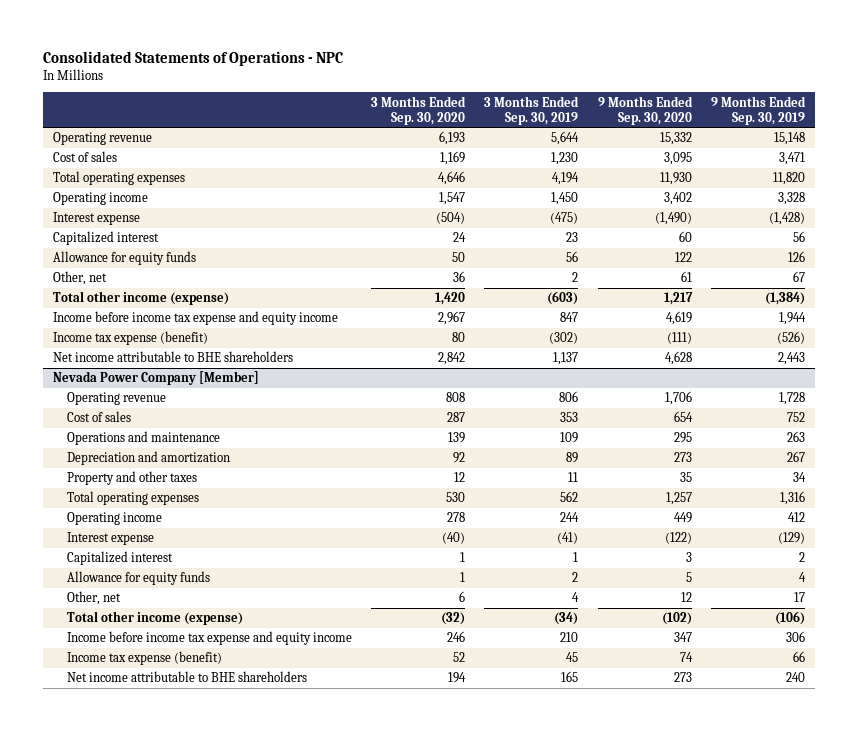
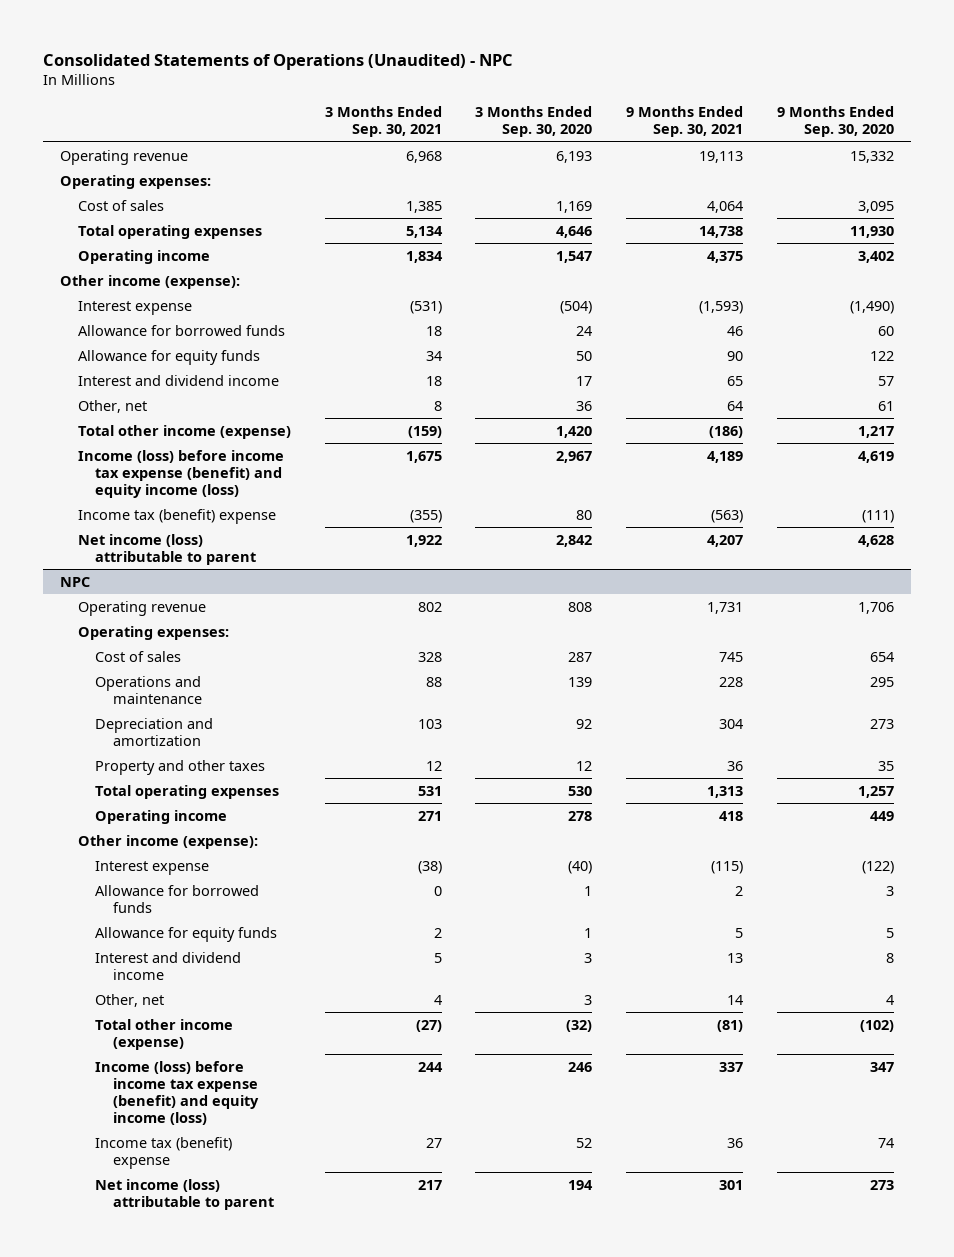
[43,50,344,66] Consolidated Statements of Operations - NPC -> [43,53,514,70] Consolidated Statements of Operations (Unaudited) - NPC
[484,95,580,125] 3 Months Ended Sep. 30, 2019 -> none
[711,95,807,125] 9 Months Ended Sep. 30, 2019 -> none
none -> [324,106,442,138] 3 Months Ended Sep. 30, 2021
none -> [626,106,744,138] 9 Months Ended Sep. 30, 2021
none -> [60,174,212,189] Operating expenses:
none -> [60,274,241,289] Other income (expense):
[52,231,159,246] Capitalized interest -> [77,324,285,336] Allowance for borrowed funds
none -> [77,374,279,386] Interest and dividend income
[52,311,338,326] Income before income tax expense and equity income -> [77,449,284,498] Income (loss) before income tax expense (benefit) and equity income (loss)
[52,331,208,346] Income tax expense (benefit) -> [77,508,276,524] Income tax (benefit) expense
[52,351,293,363] Net income attributable to BHE shareholders -> [77,533,257,565] Net income (loss) attributable to parent
[52,371,259,386] Nevada Power Company [Member] -> [60,576,91,587] NPC
none -> [77,625,229,640] Operating expenses:
none -> [77,834,258,849] Other income (expense):
[66,551,173,566] Capitalized interest -> none
none -> [95,884,260,913] Allowance for borrowed funds
none -> [95,951,242,980] Interest and dividend income
[458,591,465,603] 6 -> [584,994,593,1005] 3
[680,592,692,603] 12 -> [886,994,895,1005] 4
[66,631,352,646] Income before income tax expense and equity income -> [95,1060,260,1126] Income (loss) before income tax expense (benefit) and equity income (loss)
[66,651,222,666] Income tax expense (benefit) -> [95,1136,233,1169] Income tax (benefit) expense
[66,671,307,683] Net income attributable to BHE shareholders -> [95,1178,275,1210] Net income (loss) attributable to parent

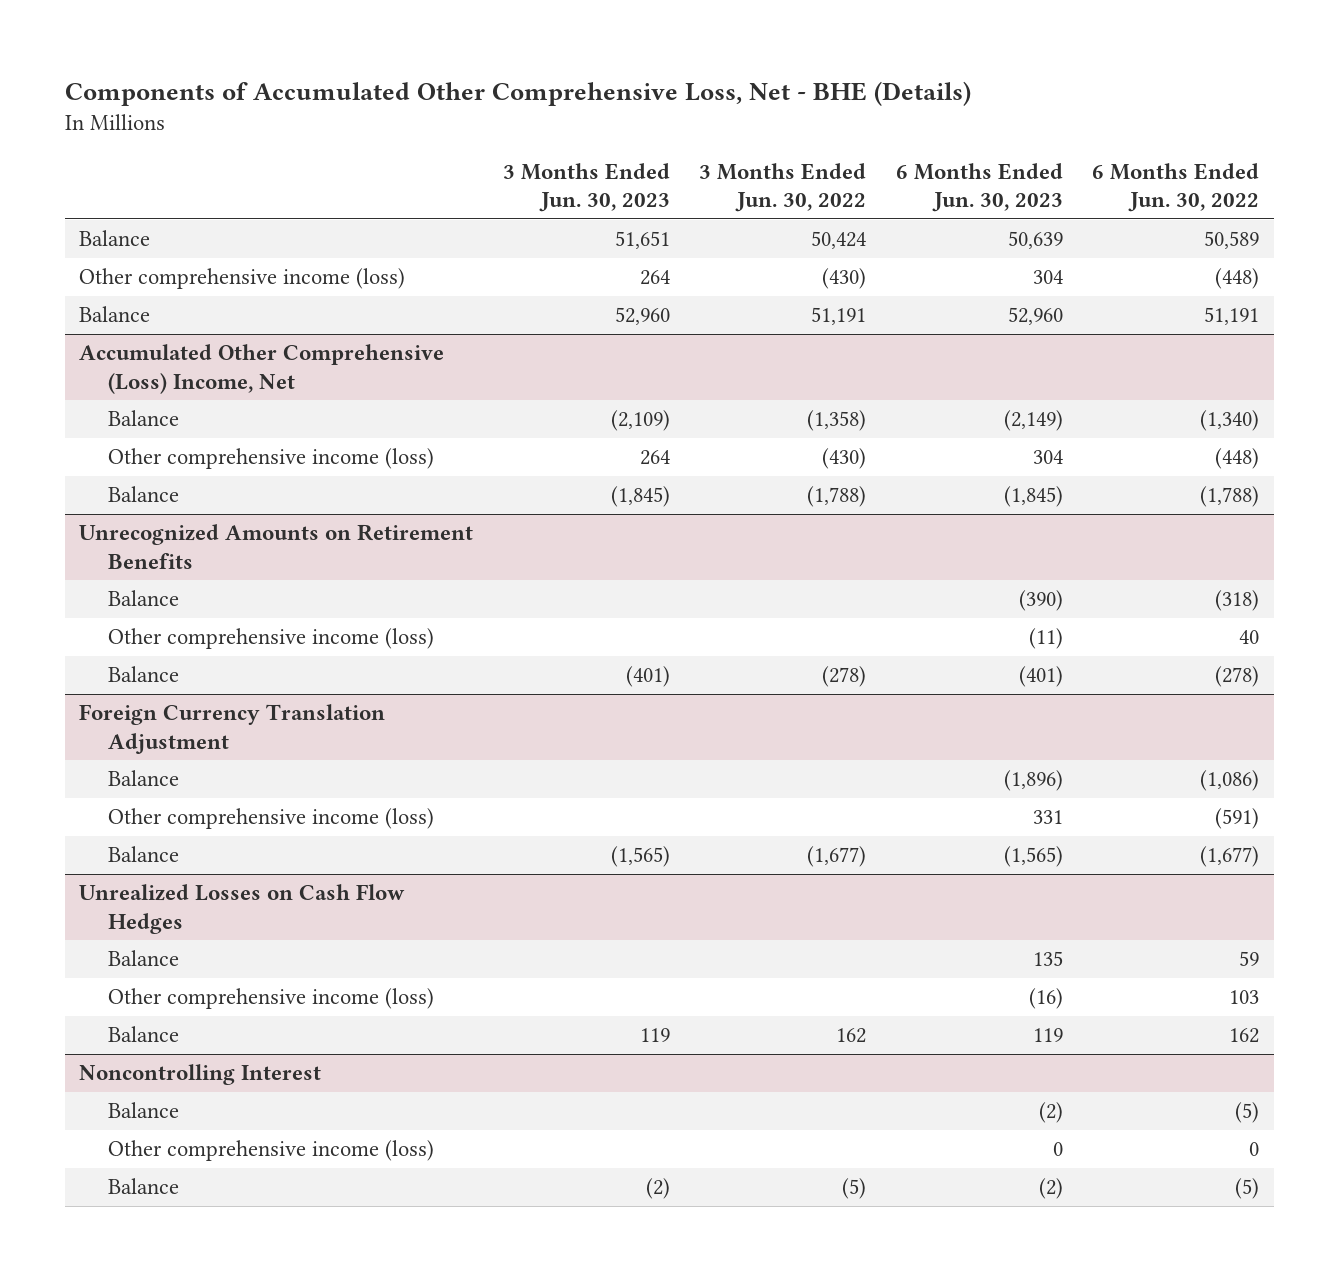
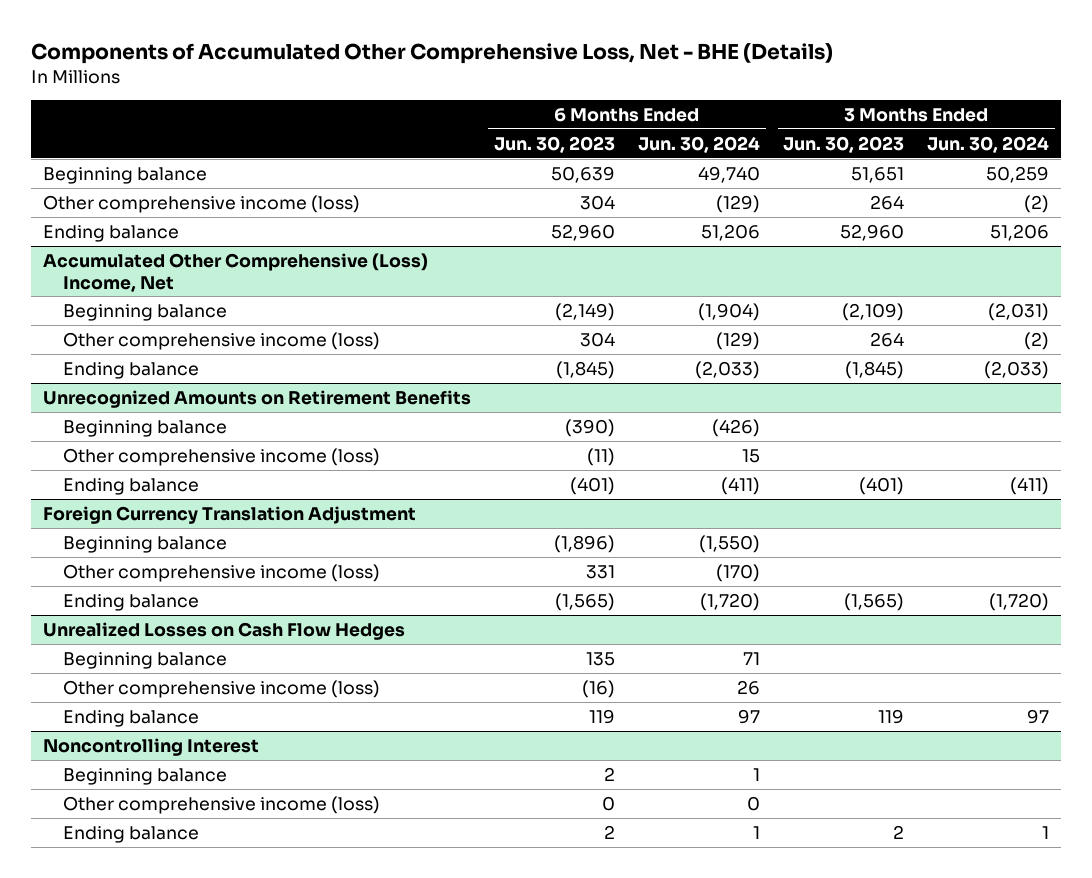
[699,162,867,213] 3 Months Ended Jun. 30, 2022 -> none
[1092,162,1260,213] 6 Months Ended Jun. 30, 2022 -> none
none -> [638,135,761,153] Jun. 30, 2024
none -> [927,135,1050,153] Jun. 30, 2024
[79,230,151,247] Balance -> [42,166,207,184] Beginning balance
[79,306,151,323] Balance -> [42,224,179,242] Ending balance
[107,410,179,427] Balance -> [62,303,227,321] Beginning balance
[107,486,179,503] Balance -> [62,361,199,379] Ending balance
[107,590,179,607] Balance -> [62,419,227,437] Beginning balance
[107,666,179,683] Balance -> [62,477,199,495] Ending balance
[107,770,179,787] Balance -> [62,535,227,553] Beginning balance
[107,846,179,863] Balance -> [62,593,199,611] Ending balance
[107,950,179,967] Balance -> [62,651,227,669] Beginning balance
[107,1026,179,1043] Balance -> [62,709,199,727] Ending balance
[107,1102,179,1119] Balance -> [62,767,227,785] Beginning balance
[1038,1102,1063,1124] (2) -> [603,766,615,781] 2
[107,1178,179,1195] Balance -> [62,825,199,843] Ending balance
[645,1178,670,1200] (2) -> [893,824,905,839] 2
[1038,1178,1063,1200] (2) -> [603,824,615,839] 2

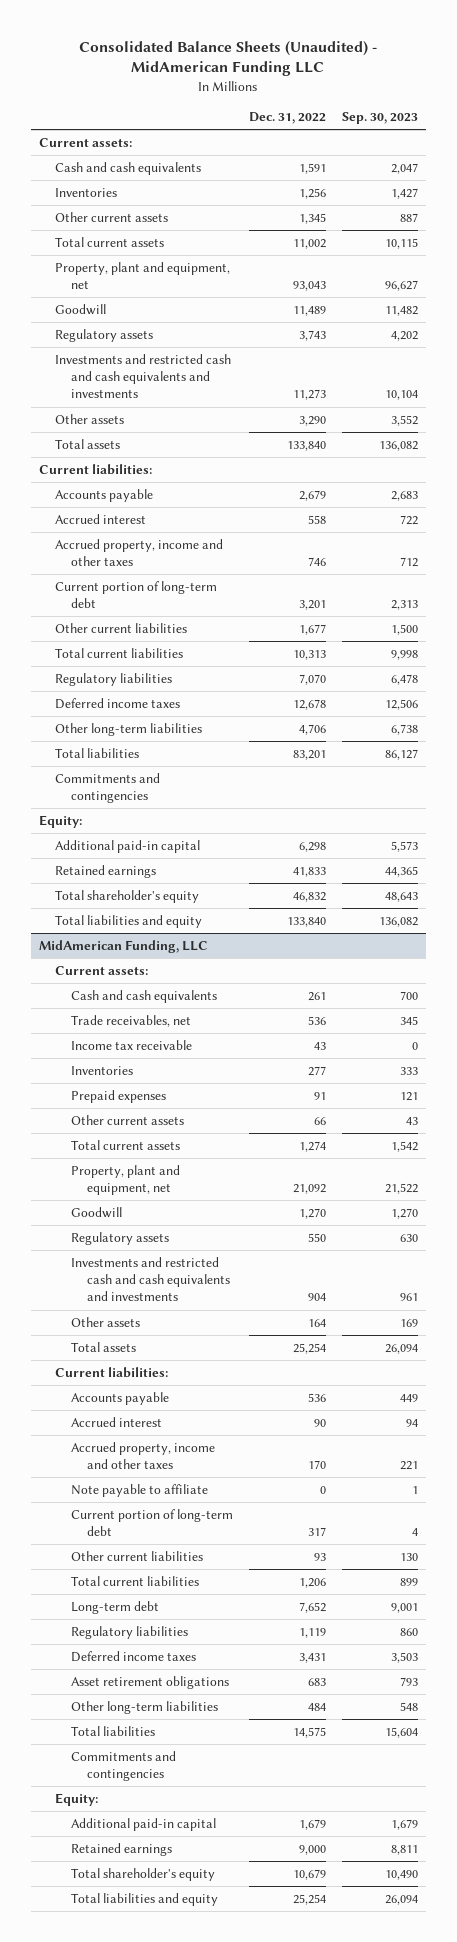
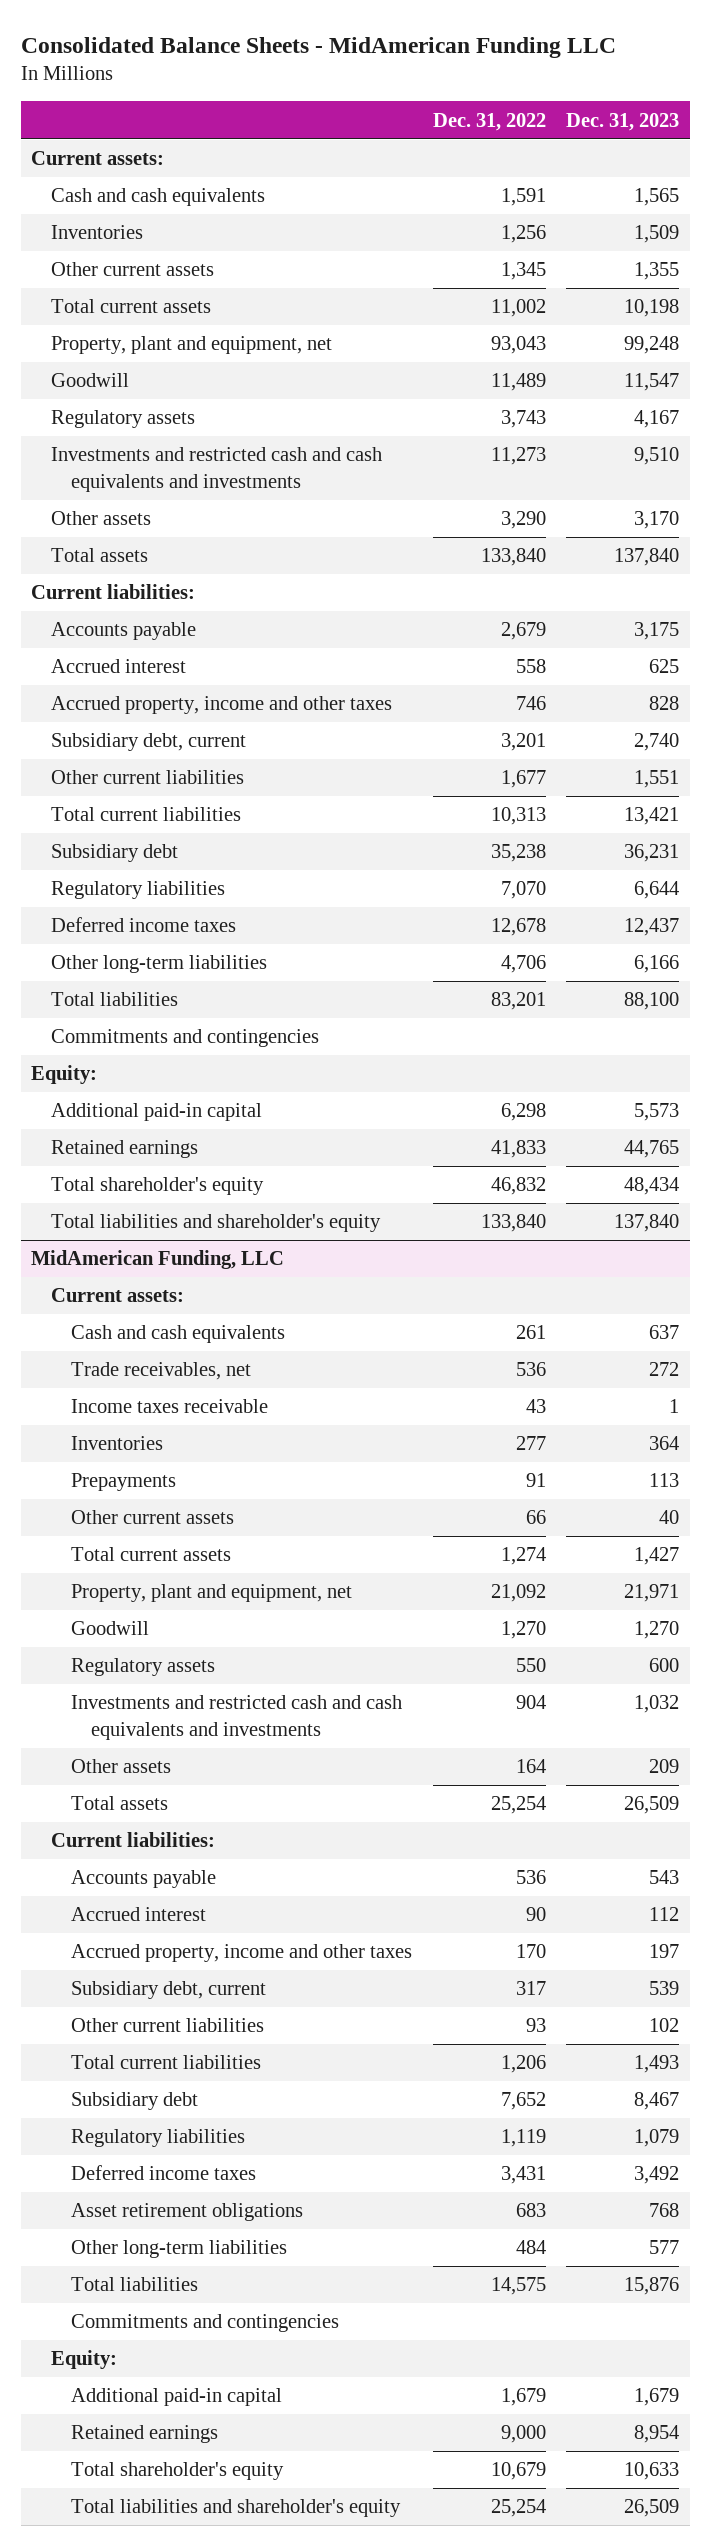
[79,40,378,77] Consolidated Balance Sheets (Unaudited) - MidAmerican Funding LLC -> [20,36,616,58] Consolidated Balance Sheets - MidAmerican Funding LLC
[341,112,418,125] Sep. 30, 2023 -> none
none -> [566,112,680,131] Dec. 31, 2023
[54,580,217,609] Current portion of long-term debt -> [50,733,246,752] Subsidiary debt, current
none -> [50,844,178,863] Subsidiary debt
[54,914,202,928] Total liabilities and equity -> [50,1214,381,1233] Total liabilities and shareholder's equity
[71,1039,193,1050] Income tax receivable -> [70,1399,268,1414] Income taxes receivable
[71,1089,167,1103] Prepaid expenses -> [70,1473,176,1492] Prepayments
[71,1483,209,1497] Note payable to affiliate -> none
[71,1508,234,1537] Current portion of long-term debt -> [70,1981,266,2000] Subsidiary debt, current
[71,1600,160,1614] Long-term debt -> [70,2092,198,2111] Subsidiary debt
[71,1892,219,1906] Total liabilities and equity -> [70,2499,401,2518] Total liabilities and shareholder's equity

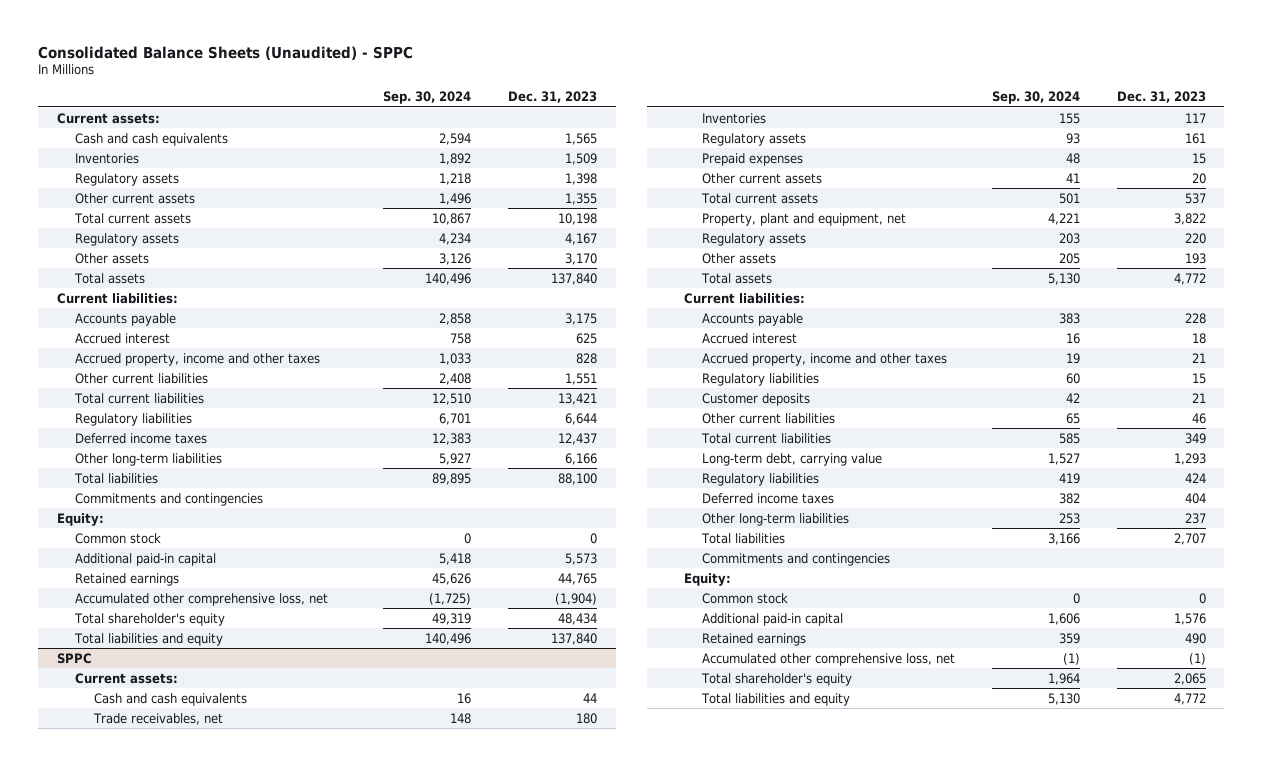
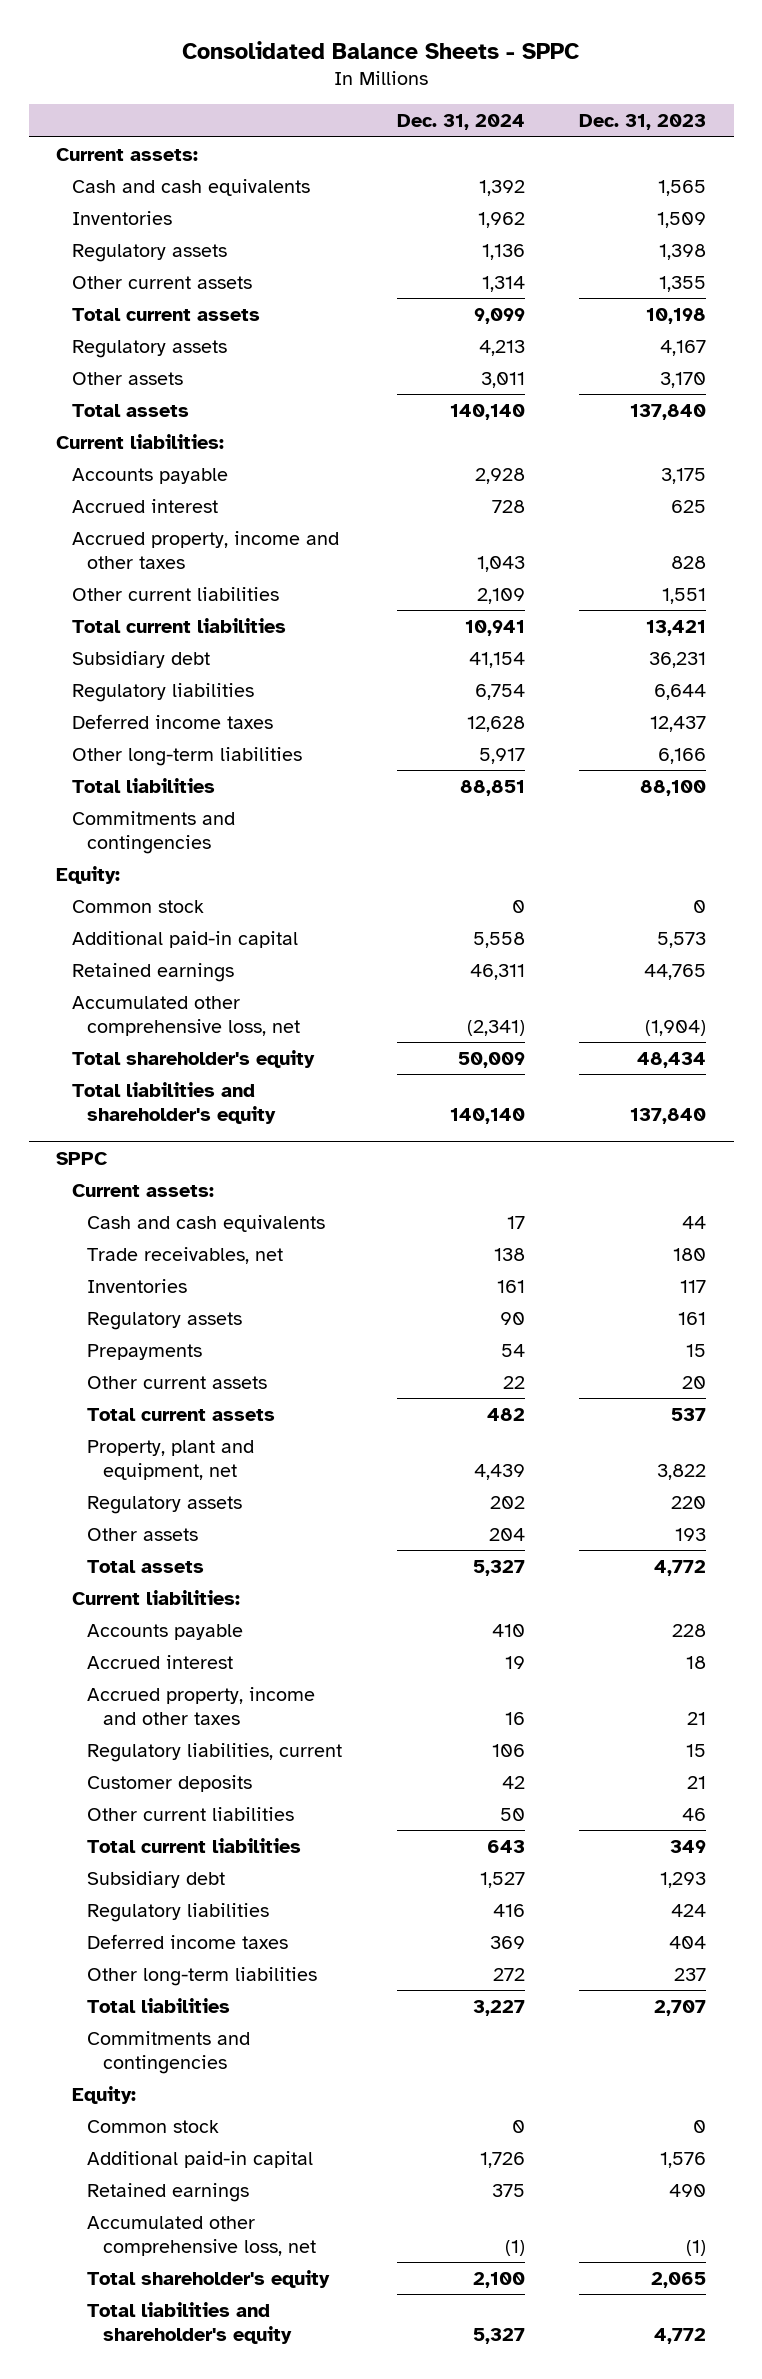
[38,45,414,60] Consolidated Balance Sheets (Unaudited) - SPPC -> [182,40,580,59] Consolidated Balance Sheets - SPPC
[383,91,472,105] Sep. 30, 2024 -> none
none -> [396,114,525,131] Dec. 31, 2024
none -> [71,650,210,668] Subsidiary debt
[74,632,224,646] Total liabilities and equity -> [71,1081,277,1124] Total liabilities and shareholder's equity
[702,152,804,166] Prepaid expenses -> [87,1343,203,1360] Prepayments
[702,372,820,386] Regulatory liabilities -> [87,1742,343,1762] Regulatory liabilities, current
[702,452,883,466] Long-term debt, carrying value -> [87,1870,226,1888] Subsidiary debt
[701,692,851,706] Total liabilities and equity -> [87,2301,293,2344] Total liabilities and shareholder's equity

